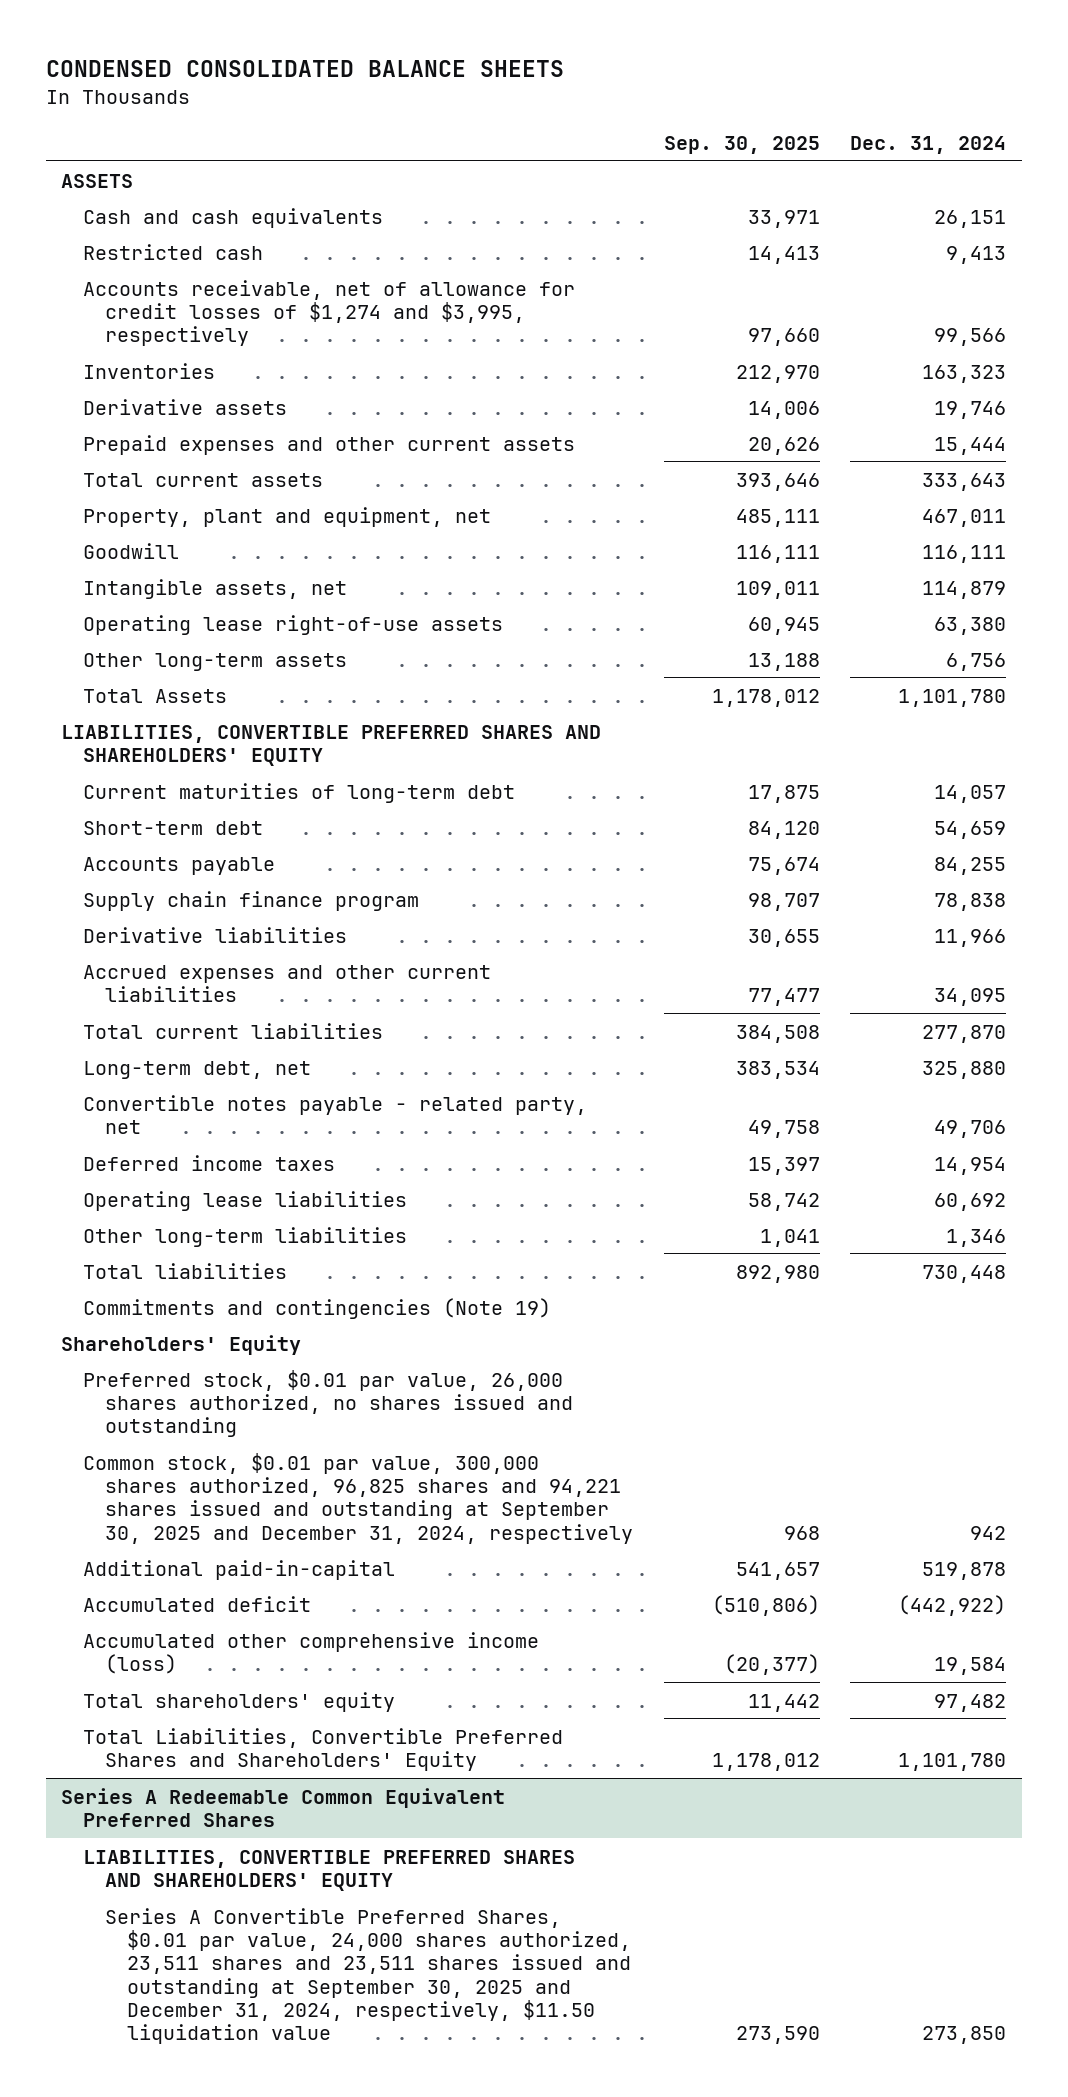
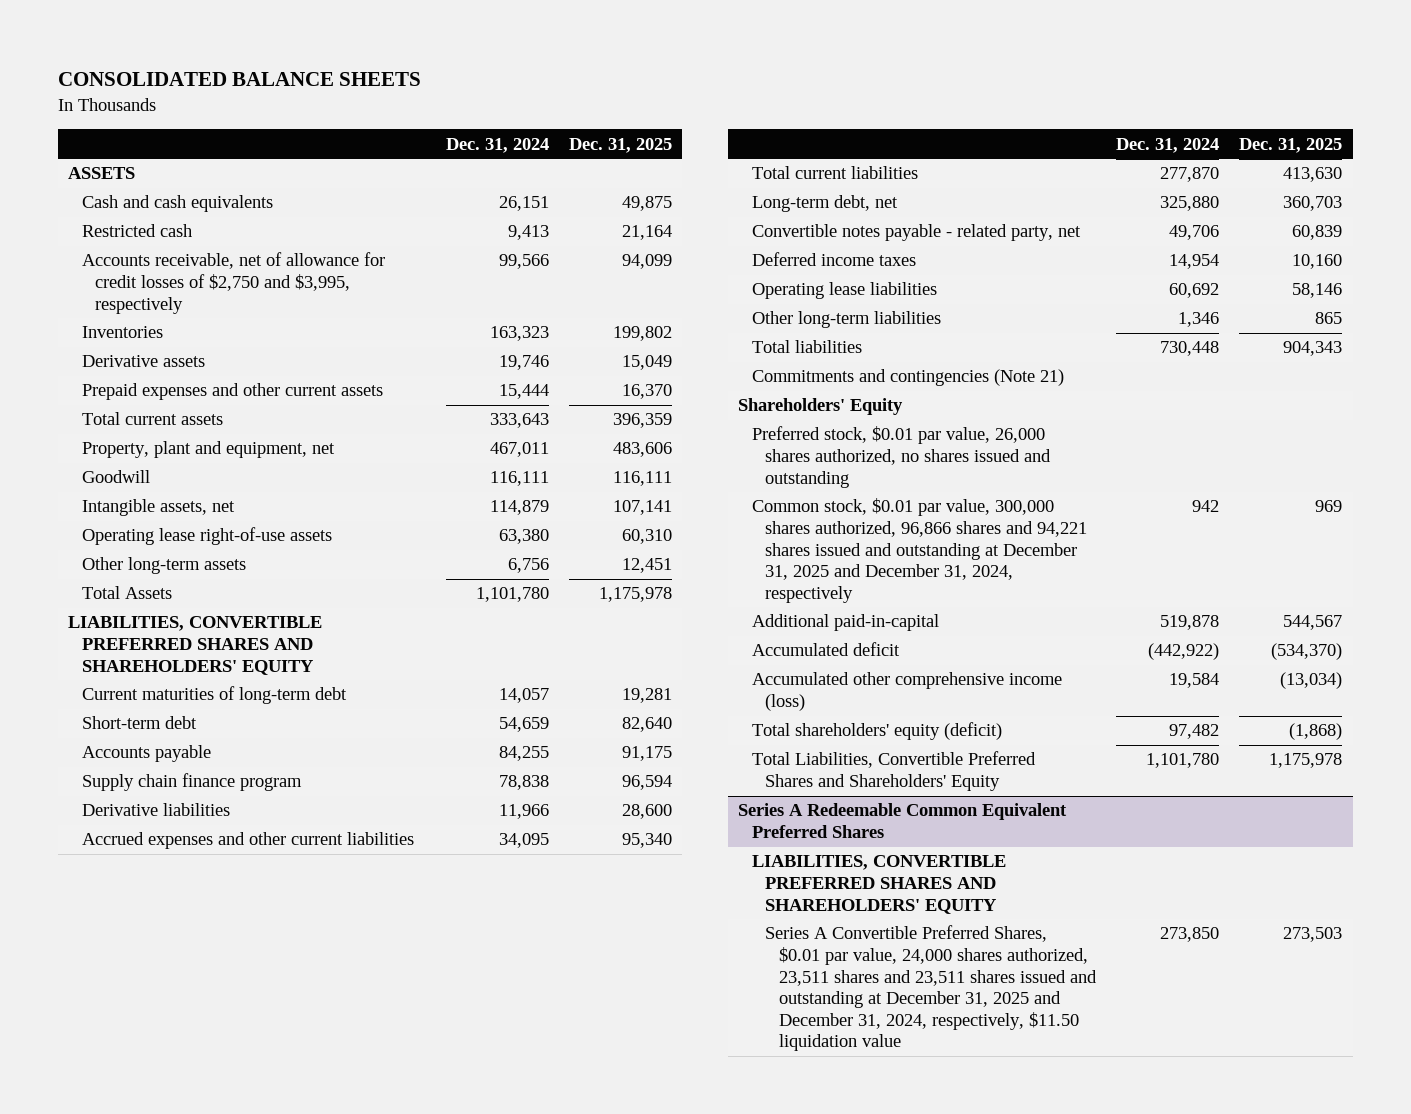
[45,60,564,78] CONDENSED CONSOLIDATED BALANCE SHEETS -> [57,72,421,87] CONSOLIDATED BALANCE SHEETS
[663,136,820,155] Sep. 30, 2025 -> none
none -> [569,137,673,153] Dec. 31, 2025
[83,279,576,347] Accounts receivable, net of allowance for credit losses of $1,274 and $3,995, respectively -> [81,252,385,314] Accounts receivable, net of allowance for credit losses of $2,750 and $3,995, respectively
[83,1297,552,1319] Commitments and contingencies (Note 19) -> [751,369,1064,387] Commitments and contingencies (Note 21)
[83,1452,633,1544] Common stock, $0.01 par value, 300,000 shares authorized, 96,825 shares and 94,221 shares issued and outstanding at September 30, 2025 and December 31, 2024, respectively -> [751,498,1088,603] Common stock, $0.01 par value, 300,000 shares authorized, 96,866 shares and 94,221 shares issued and outstanding at December 31, 2025 and December 31, 2024, respectively
[83,1691,396,1712] Total shareholders' equity -> [751,722,1002,741] Total shareholders' equity (deficit)
[104,1907,631,2045] Series A Convertible Preferred Shares, $0.01 par value, 24,000 shares authorized, 23,511 shares and 23,511 shares issued and outstanding at September 30, 2025 and December 31, 2024, respectively, $11.50 liquidation value -> [765,925,1097,1052] Series A Convertible Preferred Shares, $0.01 par value, 24,000 shares authorized, 23,511 shares and 23,511 shares issued and outstanding at December 31, 2025 and December 31, 2024, respectively, $11.50 liquidation value

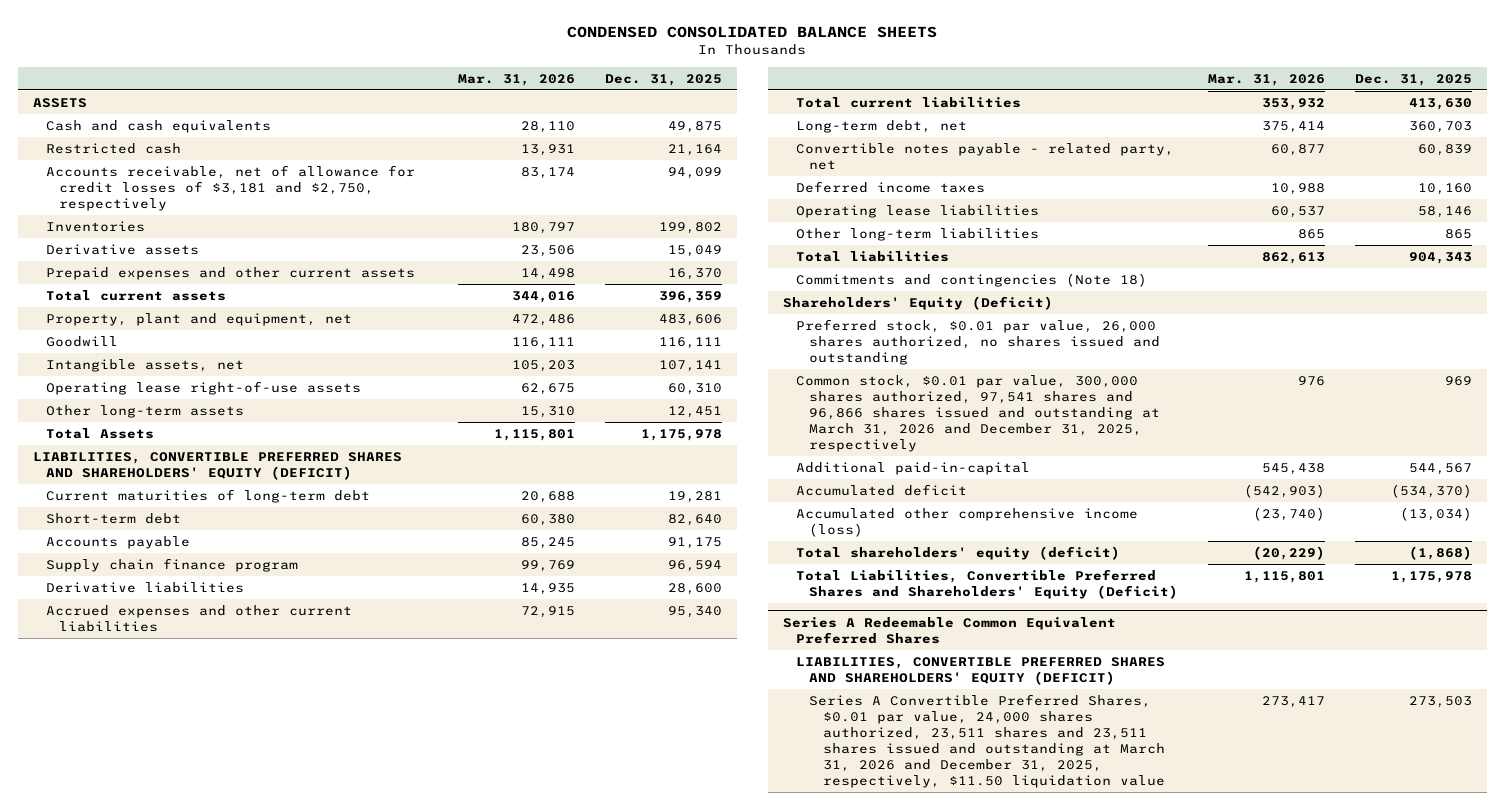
[57,72,421,87] CONSOLIDATED BALANCE SHEETS -> [567,26,938,39] CONDENSED CONSOLIDATED BALANCE SHEETS
[445,137,549,153] Dec. 31, 2024 -> none
none -> [458,73,576,86] Mar. 31, 2026
[81,252,385,314] Accounts receivable, net of allowance for credit losses of $2,750 and $3,995, respectively -> [46,164,416,211] Accounts receivable, net of allowance for credit losses of $3,181 and $2,750, respectively
[68,616,323,675] LIABILITIES, CONVERTIBLE PREFERRED SHARES AND SHAREHOLDERS' EQUITY -> [32,451,402,480] LIABILITIES, CONVERTIBLE PREFERRED SHARES AND SHAREHOLDERS' EQUITY (DEFICIT)
[751,369,1064,387] Commitments and contingencies (Note 21) -> [796,272,1148,287] Commitments and contingencies (Note 18)
[738,398,904,416] Shareholders' Equity -> [782,295,1053,310] Shareholders' Equity (Deficit)
[751,498,1088,603] Common stock, $0.01 par value, 300,000 shares authorized, 96,866 shares and 94,221 shares issued and outstanding at December 31, 2025 and December 31, 2024, respectively -> [796,374,1161,452] Common stock, $0.01 par value, 300,000 shares authorized, 97,541 shares and 96,866 shares issued and outstanding at March 31, 2026 and December 31, 2025, respectively
[751,751,1036,792] Total Liabilities, Convertible Preferred Shares and Shareholders' Equity -> [796,568,1179,599] Total Liabilities, Convertible Preferred Shares and Shareholders' Equity (Deficit)
[751,855,1006,914] LIABILITIES, CONVERTIBLE PREFERRED SHARES AND SHAREHOLDERS' EQUITY -> [796,656,1166,685] LIABILITIES, CONVERTIBLE PREFERRED SHARES AND SHAREHOLDERS' EQUITY (DEFICIT)
[765,925,1097,1052] Series A Convertible Preferred Shares, $0.01 par value, 24,000 shares authorized, 23,511 shares and 23,511 shares issued and outstanding at December 31, 2025 and December 31, 2024, respectively, $11.50 liquidation value -> [809,693,1165,788] Series A Convertible Preferred Shares, $0.01 par value, 24,000 shares authorized, 23,511 shares and 23,511 shares issued and outstanding at March 31, 2026 and December 31, 2025, respectively, $11.50 liquidation value

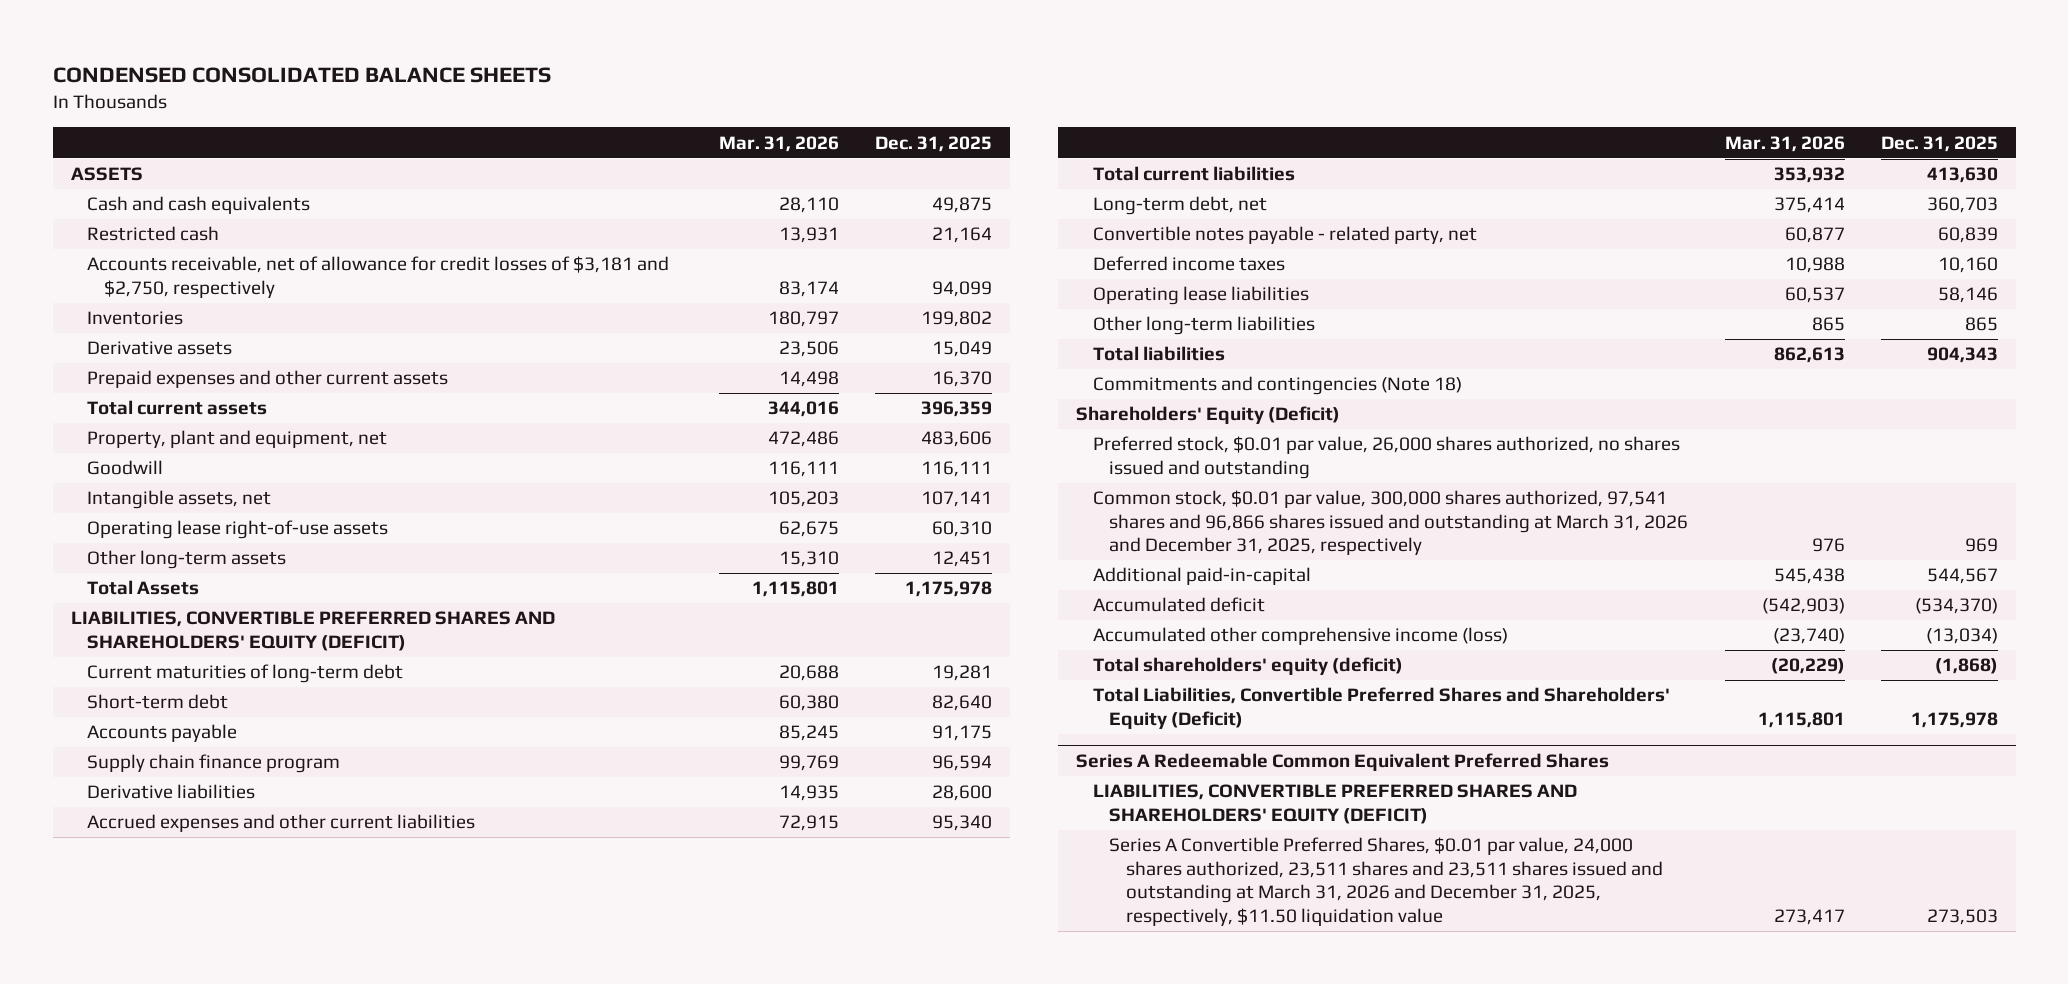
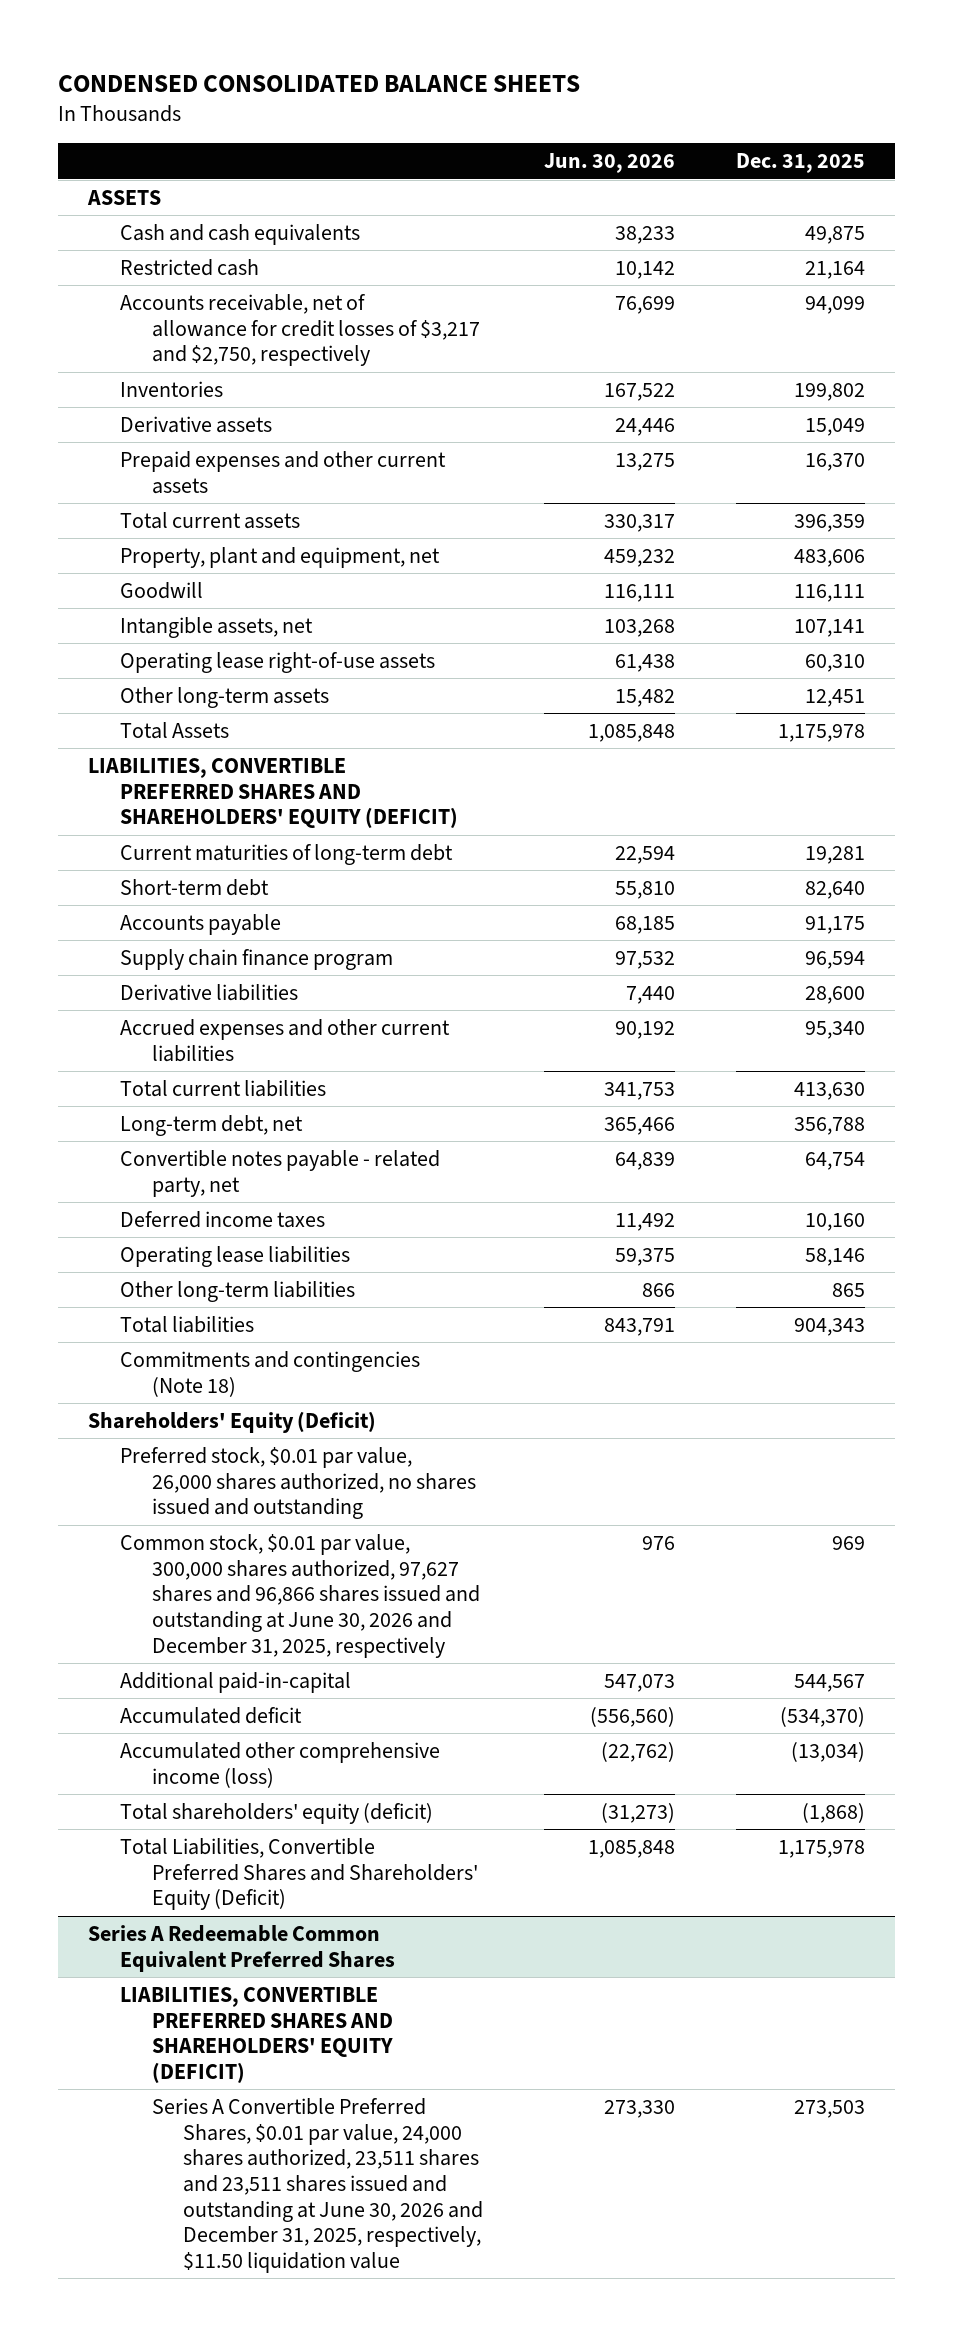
[719,135,840,152] Mar. 31, 2026 -> none
none -> [544,153,676,174] Jun. 30, 2026
[87,256,670,298] Accounts receivable, net of allowance for credit losses of $3,181 and $2,750, respectively -> [119,293,480,367] Accounts receivable, net of allowance for credit losses of $3,217 and $2,750, respectively
[1926,197,1998,214] 360,703 -> [793,1116,865,1135] 356,788
[1937,227,1998,244] 60,839 -> [804,1151,865,1170] 64,754
[1092,490,1689,556] Common stock, $0.01 par value, 300,000 shares authorized, 97,541 shares and 96,866 shares issued and outstanding at March 31, 2026 and December 31, 2025, respectively -> [119,1533,480,1658] Common stock, $0.01 par value, 300,000 shares authorized, 97,627 shares and 96,866 shares issued and outstanding at June 30, 2026 and December 31, 2025, respectively
[1109,837,1664,926] Series A Convertible Preferred Shares, $0.01 par value, 24,000 shares authorized, 23,511 shares and 23,511 shares issued and outstanding at March 31, 2026 and December 31, 2025, respectively, $11.50 liquidation value -> [151,2097,484,2274] Series A Convertible Preferred Shares, $0.01 par value, 24,000 shares authorized, 23,511 shares and 23,511 shares issued and outstanding at June 30, 2026 and December 31, 2025, respectively, $11.50 liquidation value

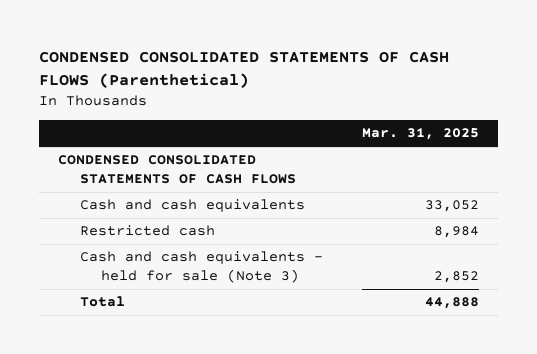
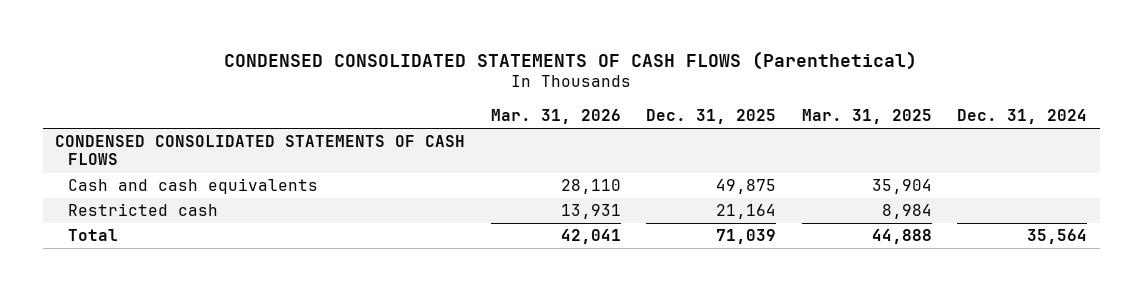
none -> [490,109,621,125] Mar. 31, 2026
none -> [646,109,777,125] Dec. 31, 2025
none -> [957,109,1088,125] Dec. 31, 2024
[424,200,479,213] 33,052 -> [871,179,932,195] 35,904
[79,251,323,284] Cash and cash equivalents - held for sale (Note 3) -> none

